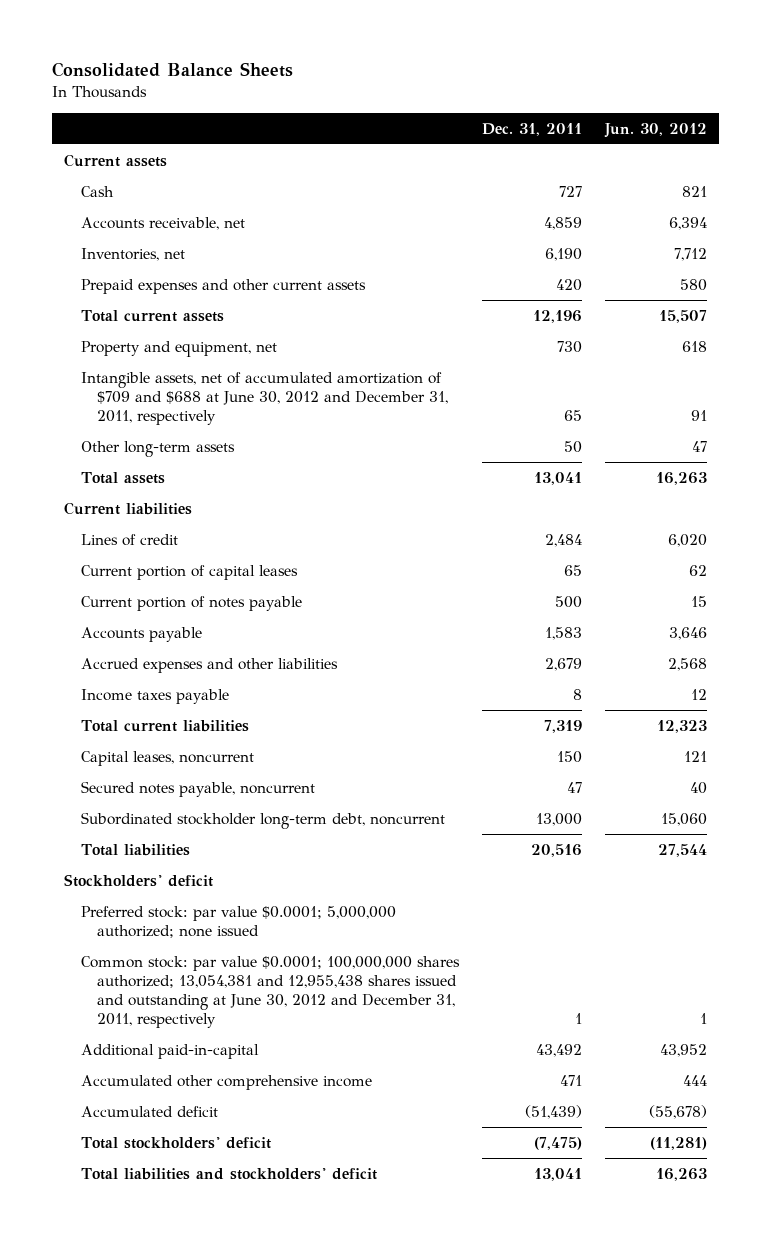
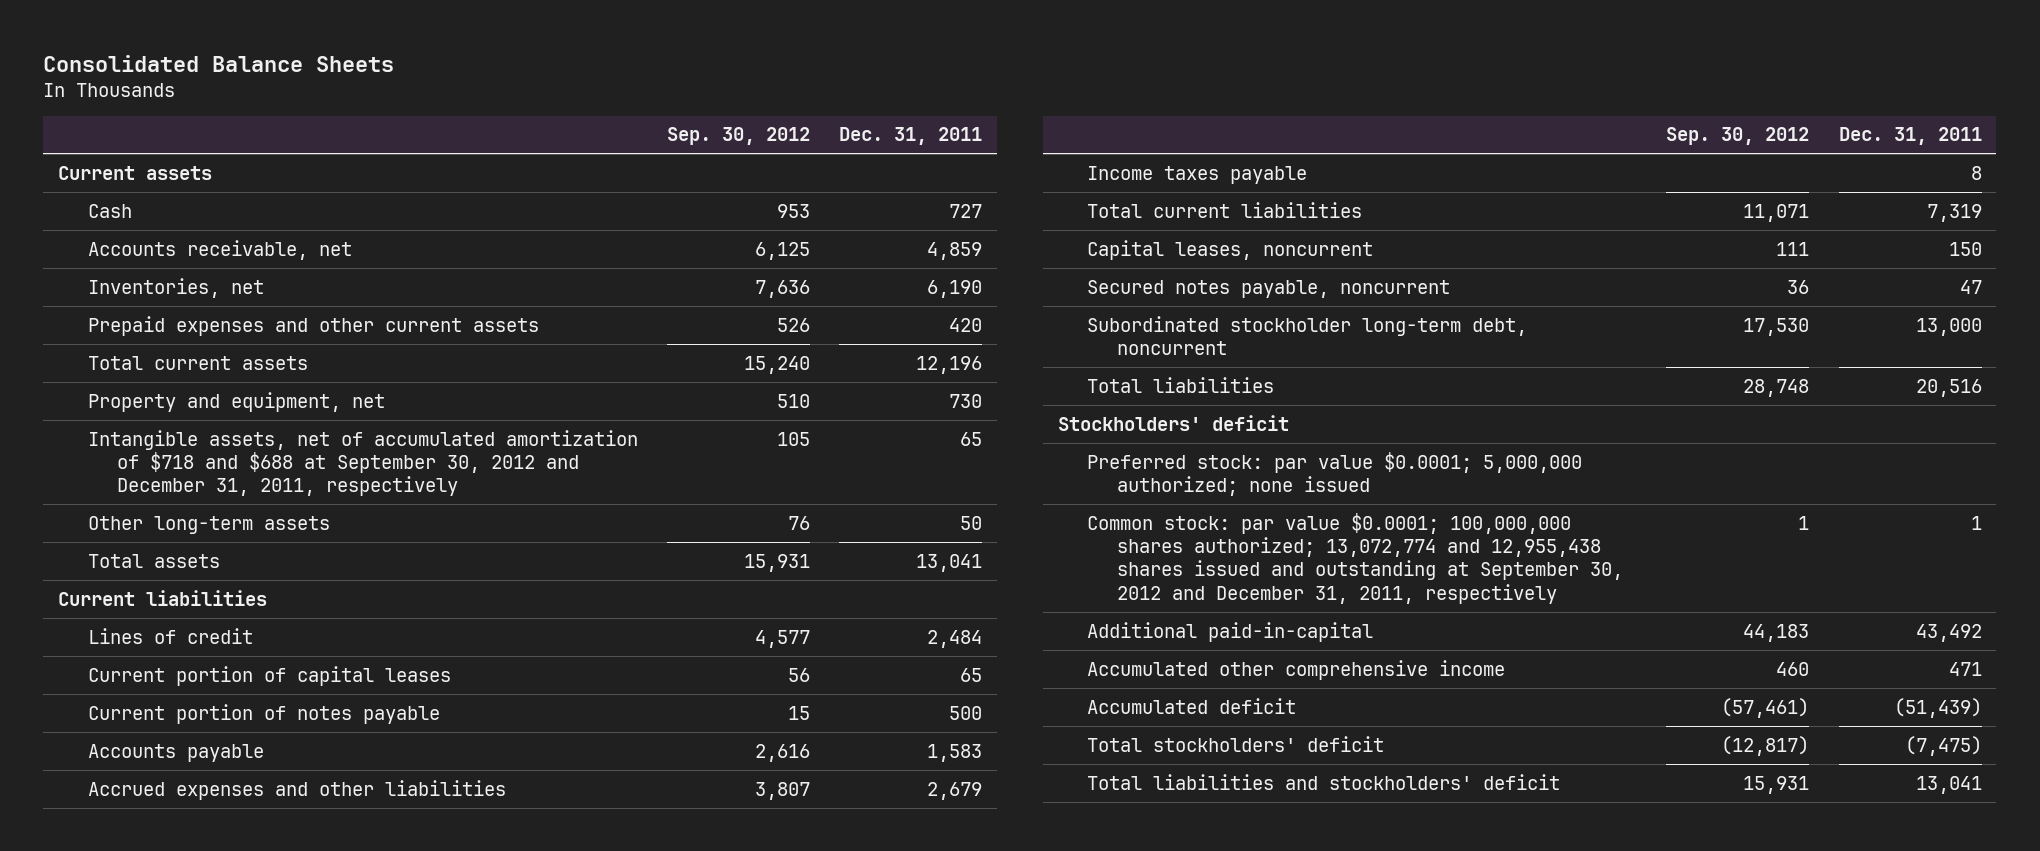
[604,122,708,138] Jun. 30, 2012 -> none
none -> [666,127,810,146] Sep. 30, 2012
[80,371,449,426] Intangible assets, net of accumulated amortization of $709 and $688 at June 30, 2012 and December 31, 2011, respectively -> [87,429,638,497] Intangible assets, net of accumulated amortization of $718 and $688 at September 30, 2012 and December 31, 2011, respectively
[80,955,460,1029] Common stock: par value $0.0001; 100,000,000 shares authorized; 13,054,381 and 12,955,438 shares issued and outstanding at June 30, 2012 and December 31, 2011, respectively -> [1087,512,1623,604] Common stock: par value $0.0001; 100,000,000 shares authorized; 13,072,774 and 12,955,438 shares issued and outstanding at September 30, 2012 and December 31, 2011, respectively

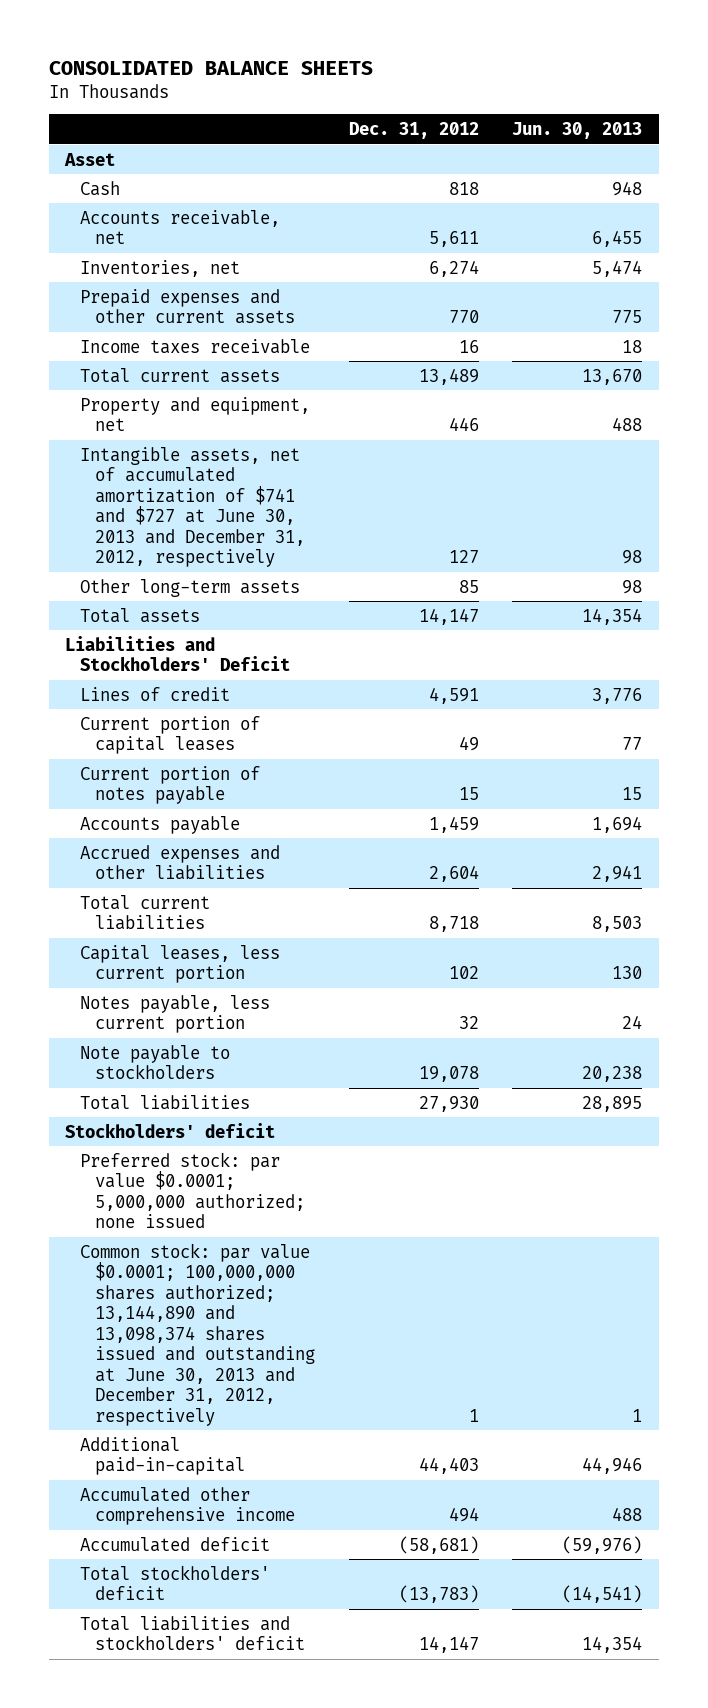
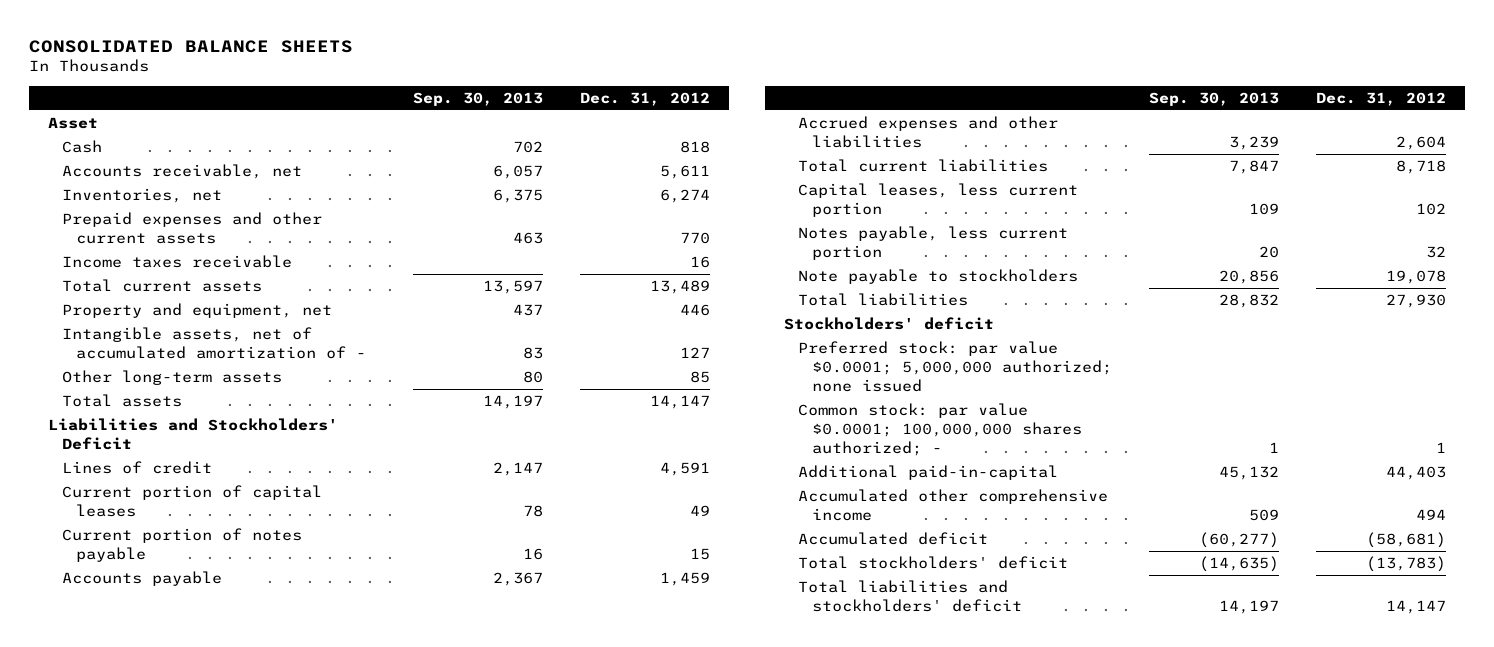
[512,121,643,139] Jun. 30, 2013 -> none
none -> [413,91,544,106] Sep. 30, 2013
[80,446,306,568] Intangible assets, net of accumulated amortization of $741 and $727 at June 30, 2013 and December 31, 2012, respectively -> [61,327,367,359] Intangible assets, net of accumulated amortization of -
[80,1242,316,1426] Common stock: par value $0.0001; 100,000,000 shares authorized; 13,144,890 and 13,098,374 shares issued and outstanding at June 30, 2013 and December 31, 2012, respectively -> [797,403,1083,456] Common stock: par value $0.0001; 100,000,000 shares authorized; -

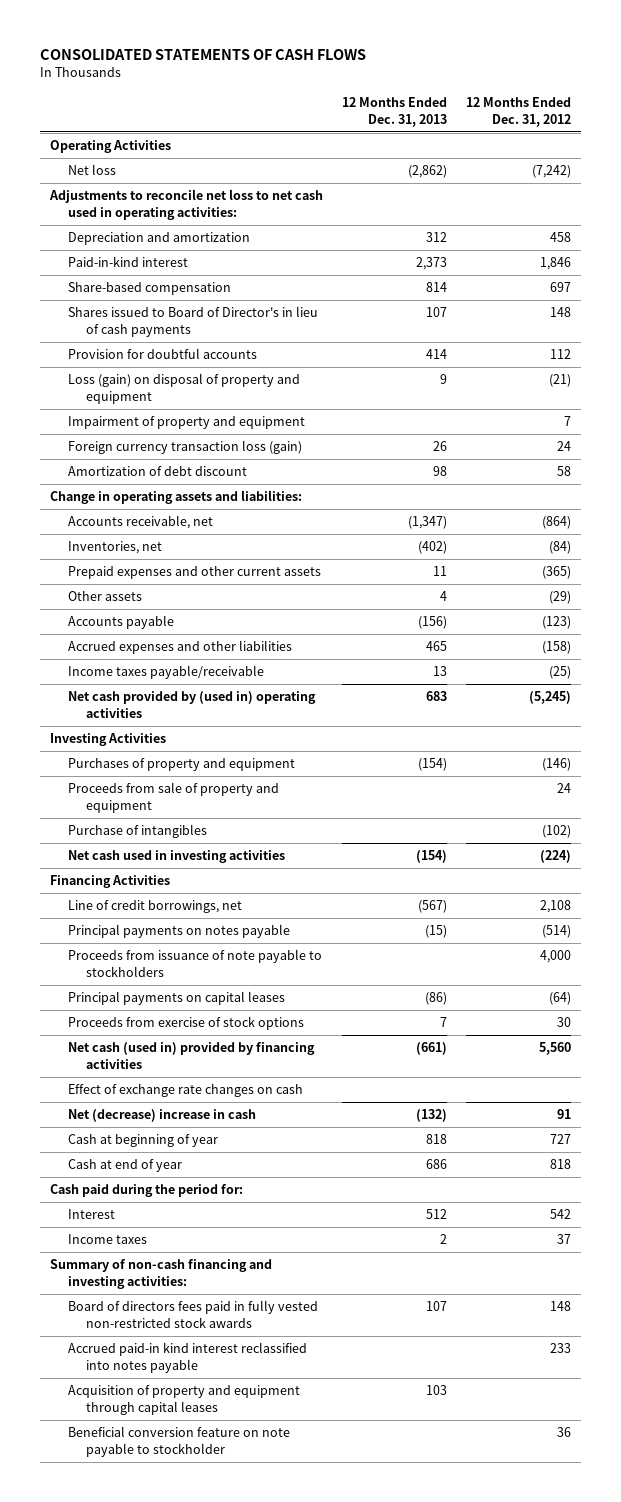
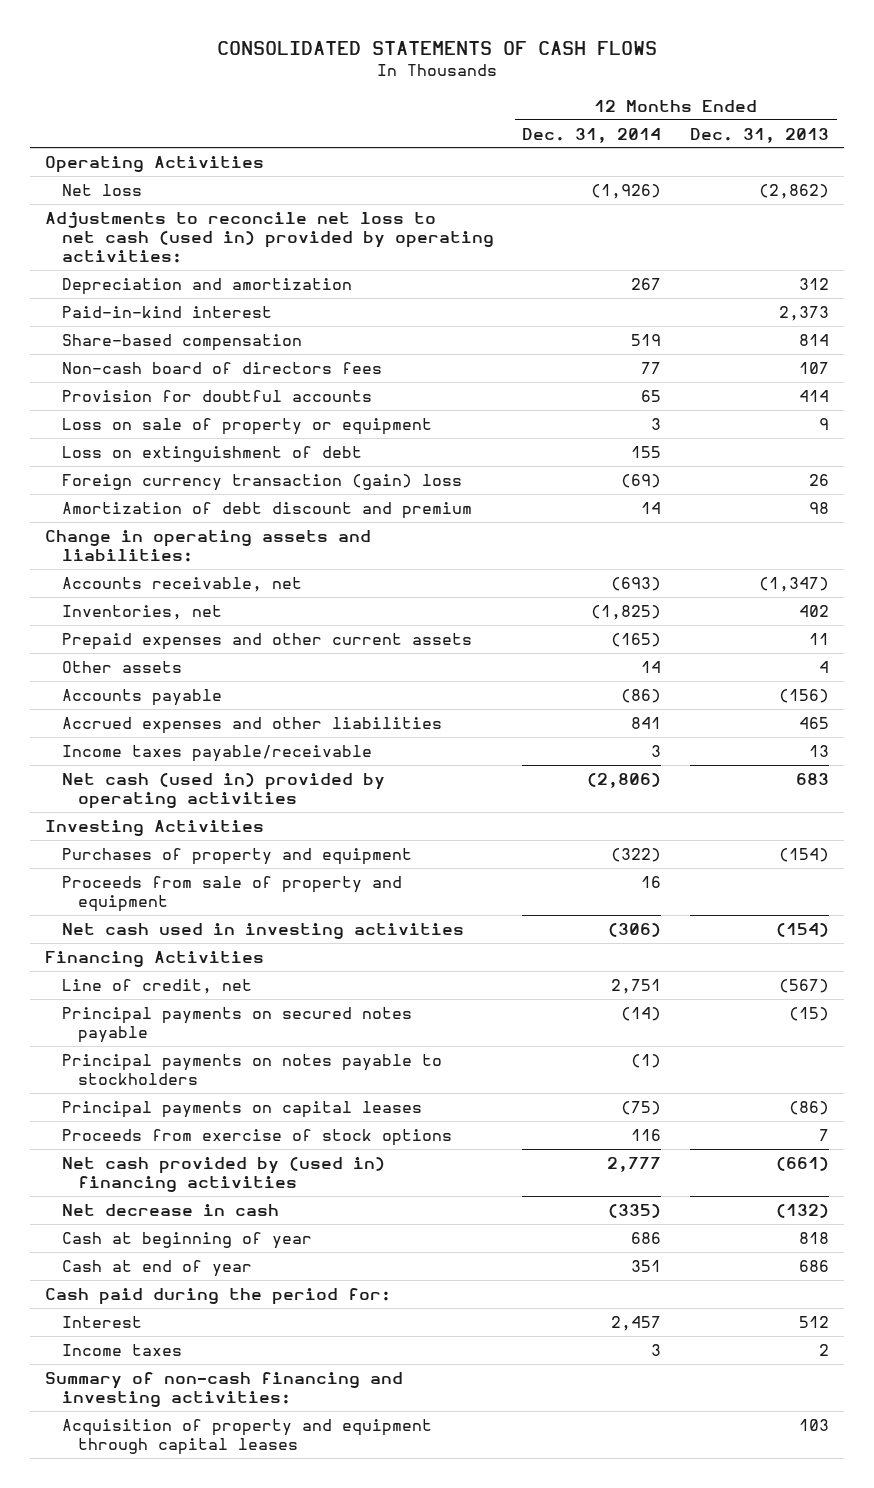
[466,97,572,127] 12 Months Ended Dec. 31, 2012 -> none
none -> [522,127,662,143] Dec. 31, 2014
[48,189,323,220] Adjustments to reconcile net loss to net cash used in operating activities: -> [44,211,494,263] Adjustments to reconcile net loss to net cash (used in) provided by operating activities:
[68,306,319,337] Shares issued to Board of Director's in lieu of cash payments -> none
none -> [61,361,382,374] Non-cash board of directors fees
[68,416,306,430] Impairment of property and equipment -> none
[68,373,301,404] Loss (gain) on disposal of property and equipment -> [61,417,432,435] Loss on sale of property or equipment
none -> [61,445,362,462] Loss on extinguishment of debt
[68,440,303,455] Foreign currency transaction loss (gain) -> [61,473,462,491] Foreign currency transaction (gain) loss
[68,466,248,477] Amortization of debt discount -> [61,501,472,519] Amortization of debt discount and premium
[417,541,447,555] (402) -> [799,604,830,617] 402
[68,691,317,718] Net cash provided by (used in) operating activities -> [61,772,385,809] Net cash (used in) provided by operating activities
[68,824,208,839] Purchase of intangibles -> none
[68,949,323,977] Proceeds from issuance of note payable to stockholders -> none
[68,900,243,914] Line of credit borrowings, net -> [61,978,252,994] Line of credit, net
[68,924,291,939] Principal payments on notes payable -> [61,1006,412,1043] Principal payments on secured notes payable
none -> [61,1053,442,1085] Principal payments on notes payable to stockholders
[68,1084,304,1098] Effect of exchange rate changes on cash -> none
[68,1042,316,1069] Net cash (used in) provided by financing activities -> [61,1156,385,1192] Net cash provided by (used in) financing activities
[68,1109,257,1123] Net (decrease) increase in cash -> [61,1203,279,1216] Net decrease in cash
[68,1300,319,1328] Board of directors fees paid in fully vested non-restricted stock awards -> none
[68,1342,308,1373] Accrued paid-in kind interest reclassified into notes payable -> none
[68,1426,291,1457] Beneficial conversion feature on note payable to stockholder -> none

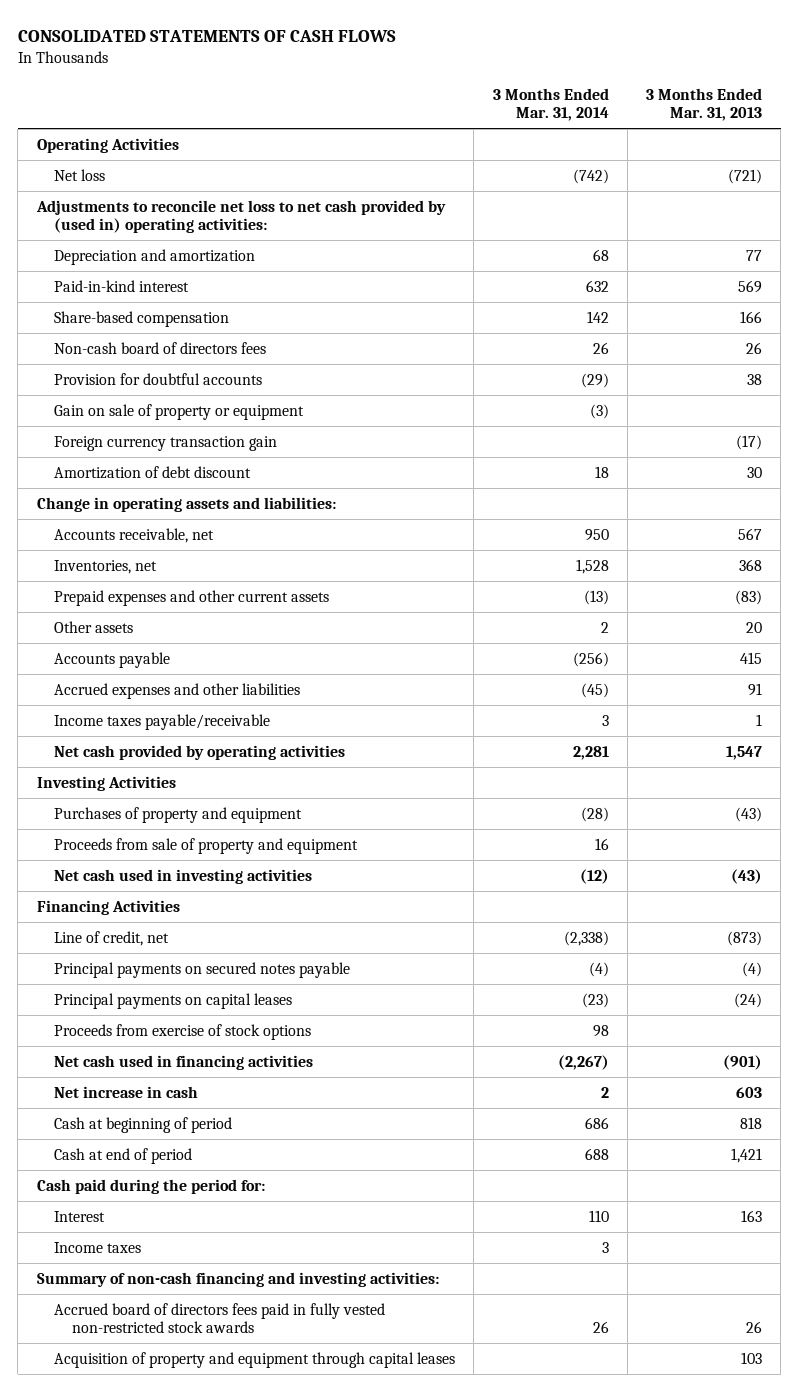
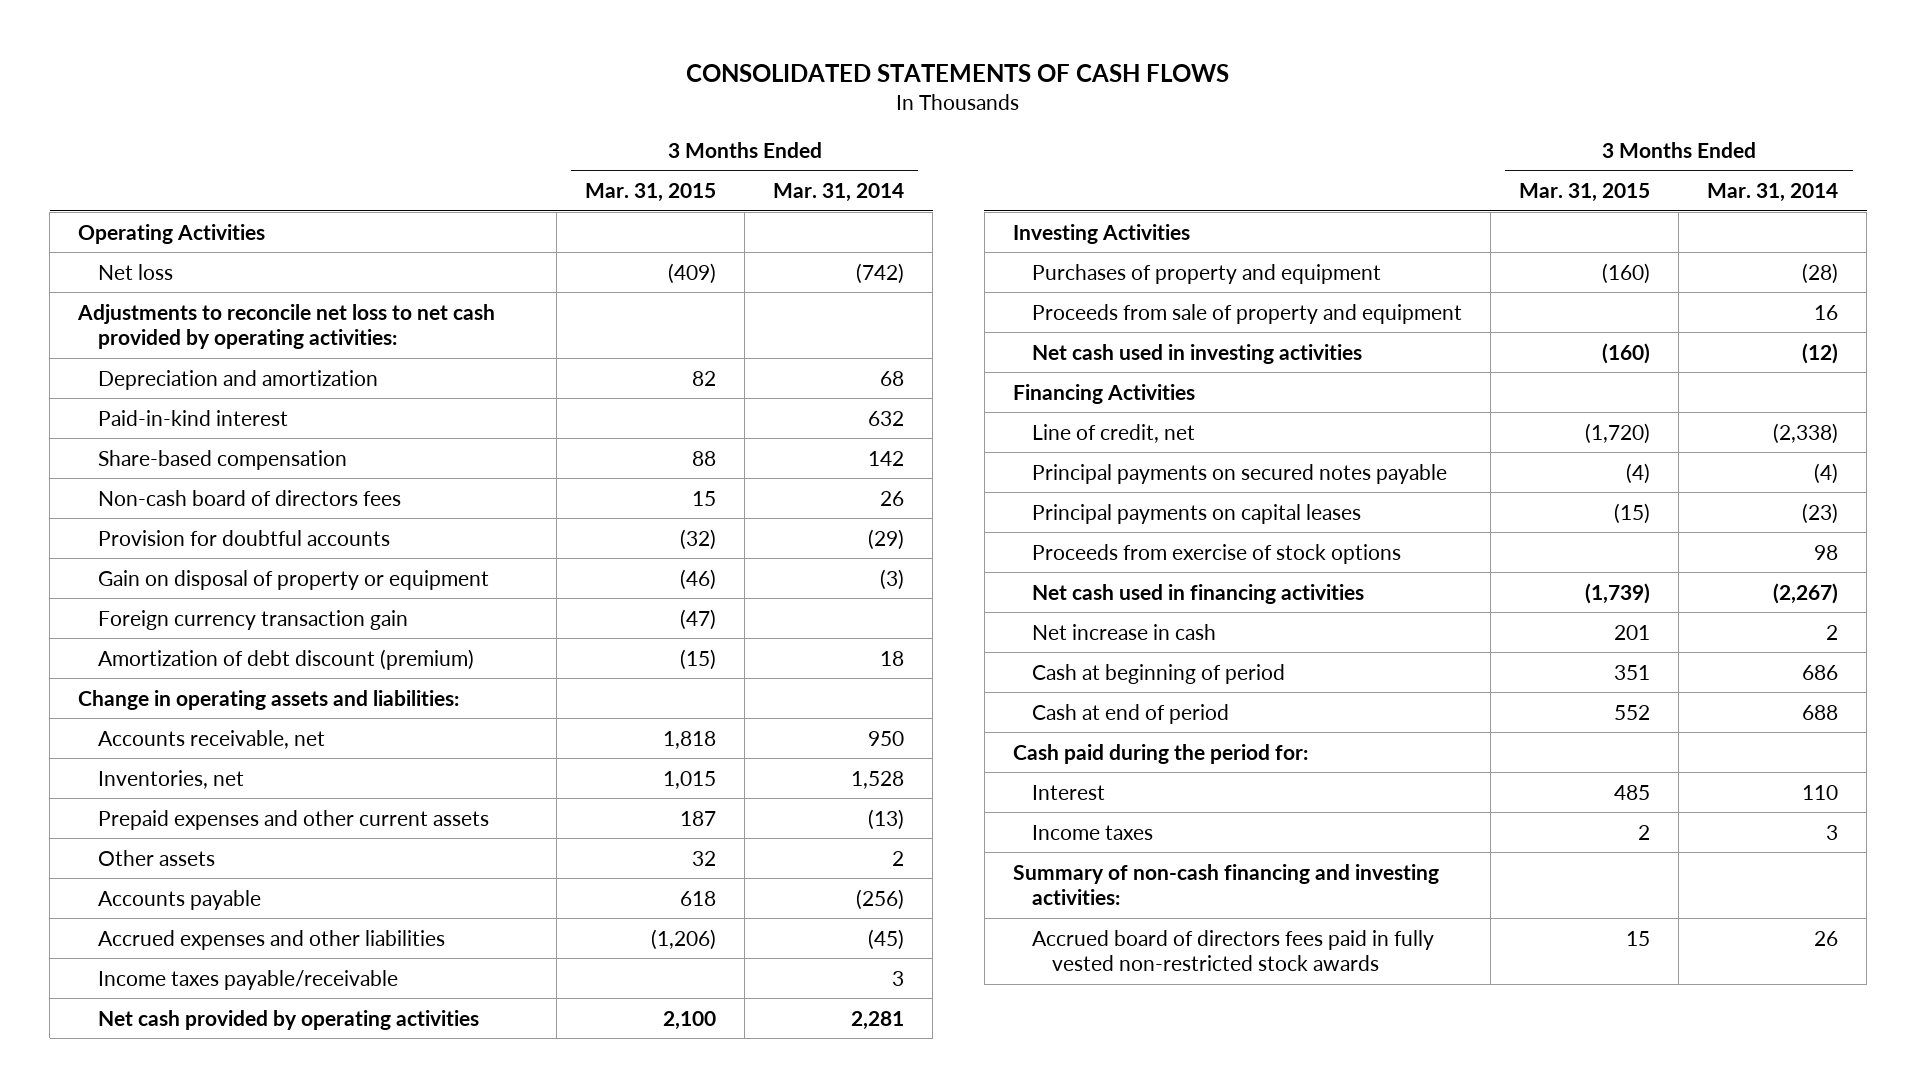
[645,87,762,122] 3 Months Ended Mar. 31, 2013 -> none
none -> [585,183,717,203] Mar. 31, 2015
[35,199,446,234] Adjustments to reconcile net loss to net cash provided by (used in) operating activities: -> [77,303,496,349] Adjustments to reconcile net loss to net cash provided by operating activities:
[54,403,305,420] Gain on sale of property or equipment -> [98,569,490,590] Gain on disposal of property or equipment
[54,465,252,479] Amortization of debt discount -> [98,648,475,670] Amortization of debt discount (premium)
[54,1351,456,1368] Acquisition of property and equipment through capital leases -> none

